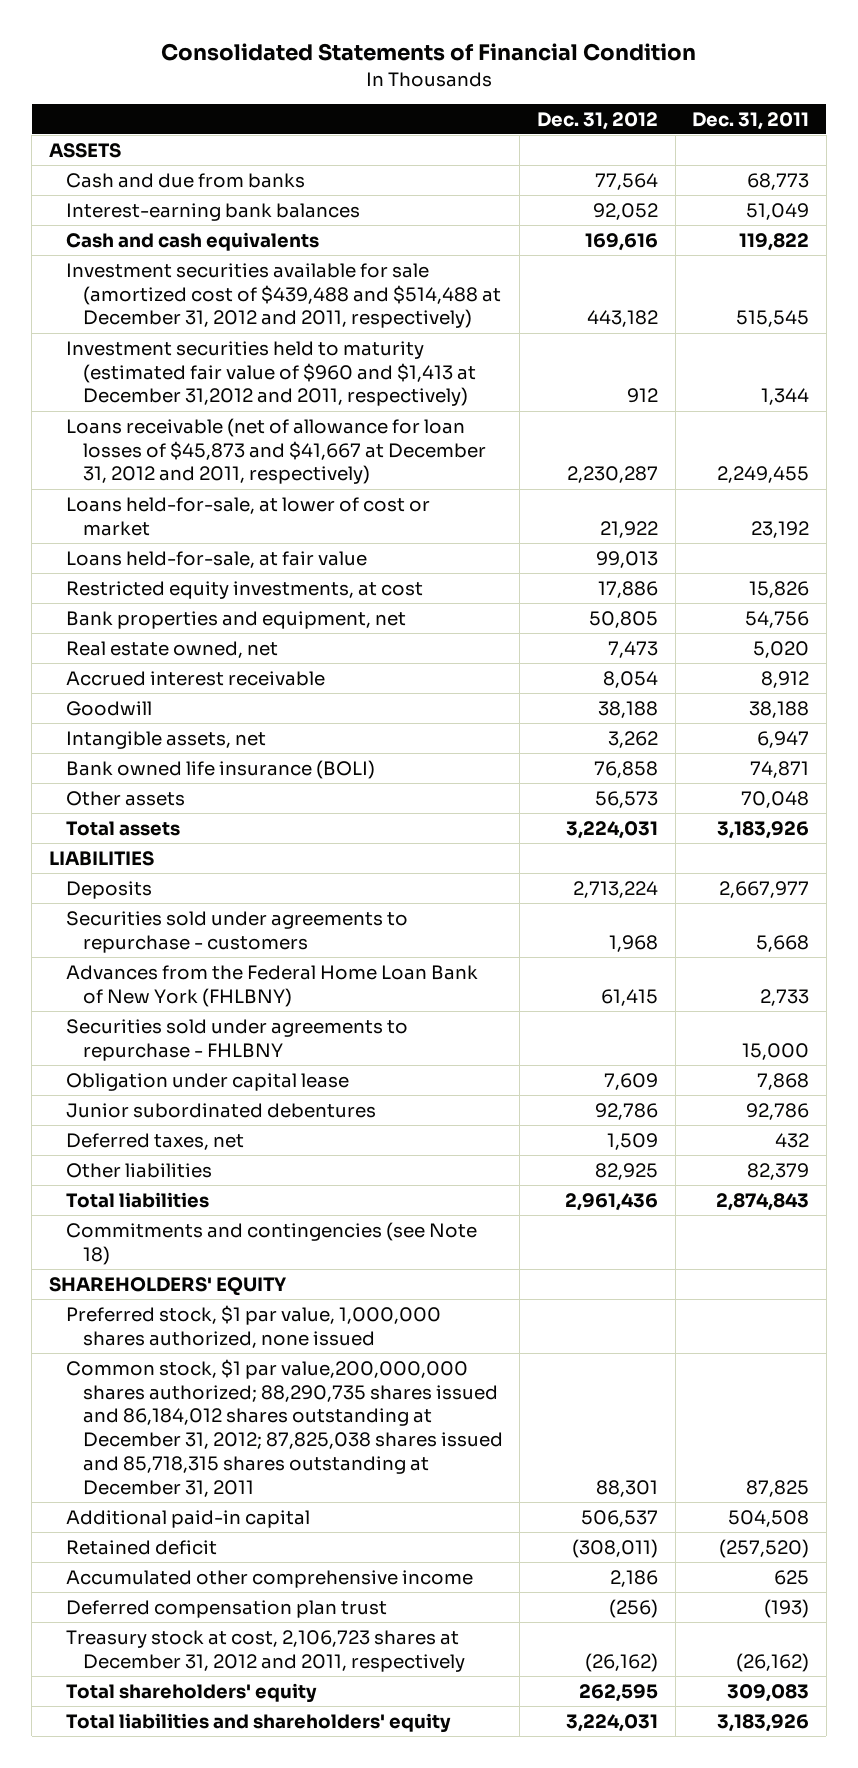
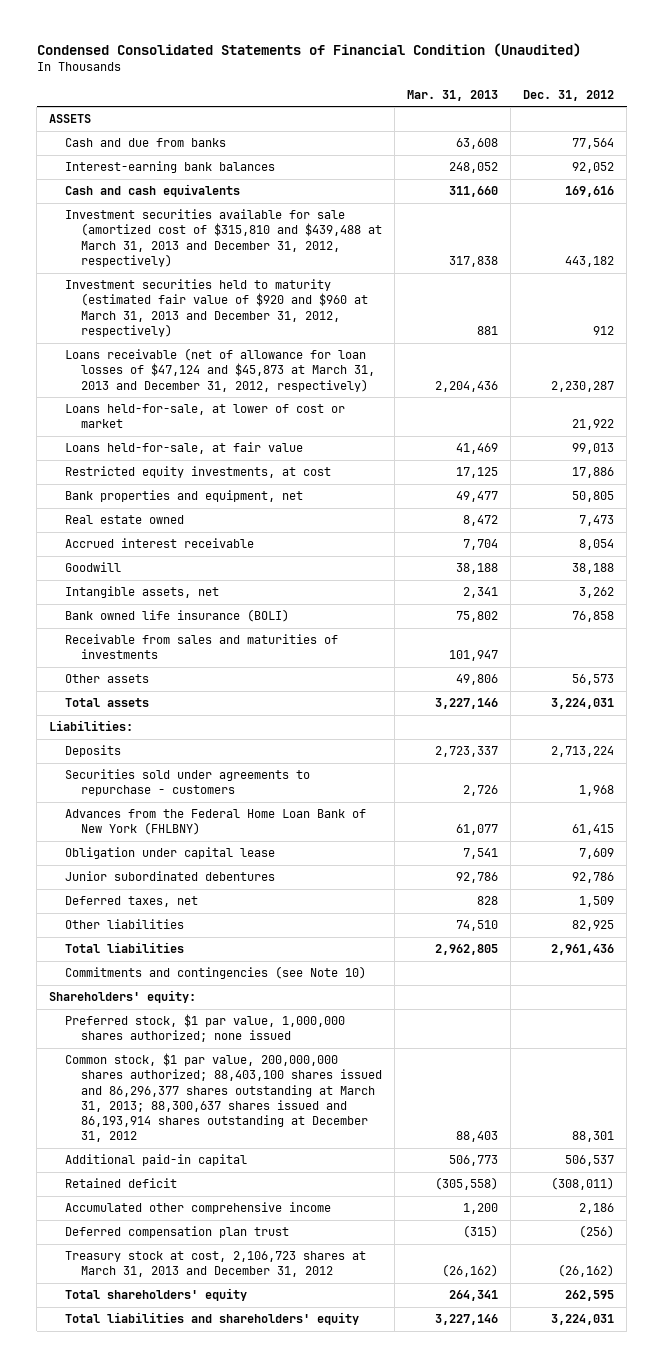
[160,43,696,62] Consolidated Statements of Financial Condition -> [36,42,581,57] Condensed Consolidated Statements of Financial Condition (Unaudited)
[692,111,810,130] Dec. 31, 2011 -> none
none -> [406,89,498,101] Mar. 31, 2013
[65,262,501,329] Investment securities available for sale (amortized cost of $439,488 and $514,488 at December 31, 2012 and 2011, respectively) -> [64,209,382,267] Investment securities available for sale (amortized cost of $315,810 and $439,488 at March 31, 2013 and December 31, 2012, respectively)
[65,340,476,407] Investment securities held to maturity (estimated fair value of $960 and $1,413 at December 31,2012 and 2011, respectively) -> [64,279,368,337] Investment securities held to maturity (estimated fair value of $920 and $960 at March 31, 2013 and December 31, 2012, respectively)
[65,417,486,485] Loans receivable (net of allowance for loan losses of $45,873 and $41,667 at December 31, 2012 and 2011, respectively) -> [64,348,375,392] Loans receivable (net of allowance for loan losses of $47,124 and $45,873 at March 31, 2013 and December 31, 2012, respectively)
[65,640,278,658] Real estate owned, net -> [64,515,184,525] Real estate owned
none -> [64,634,338,660] Receivable from sales and maturities of investments
[48,850,154,866] LIABILITIES -> [49,720,134,732] Liabilities:
[65,1018,408,1061] Securities sold under agreements to repurchase - FHLBNY -> none
[65,1221,477,1265] Commitments and contingencies (see Note 18) -> [64,966,366,980] Commitments and contingencies (see Note 10)
[48,1276,286,1296] SHAREHOLDERS' EQUITY -> [49,990,197,1004] Shareholders' equity:
[65,1304,441,1348] Preferred stock, $1 par value, 1,000,000 shares authorized, none issued -> [64,1014,345,1043] Preferred stock, $1 par value, 1,000,000 shares authorized; none issued
[65,1358,503,1498] Common stock, $1 par value,200,000,000 shares authorized; 88,290,735 shares issued and 86,184,012 shares outstanding at December 31, 2012; 87,825,038 shares issued and 85,718,315 shares outstanding at December 31, 2011 -> [64,1053,382,1143] Common stock, $1 par value, 200,000,000 shares authorized; 88,403,100 shares issued and 86,296,377 shares outstanding at March 31, 2013; 88,300,637 shares issued and 86,193,914 shares outstanding at December 31, 2012
[65,1629,465,1672] Treasury stock at cost, 2,106,723 shares at December 31, 2012 and 2011, respectively -> [64,1251,366,1278] Treasury stock at cost, 2,106,723 shares at March 31, 2013 and December 31, 2012

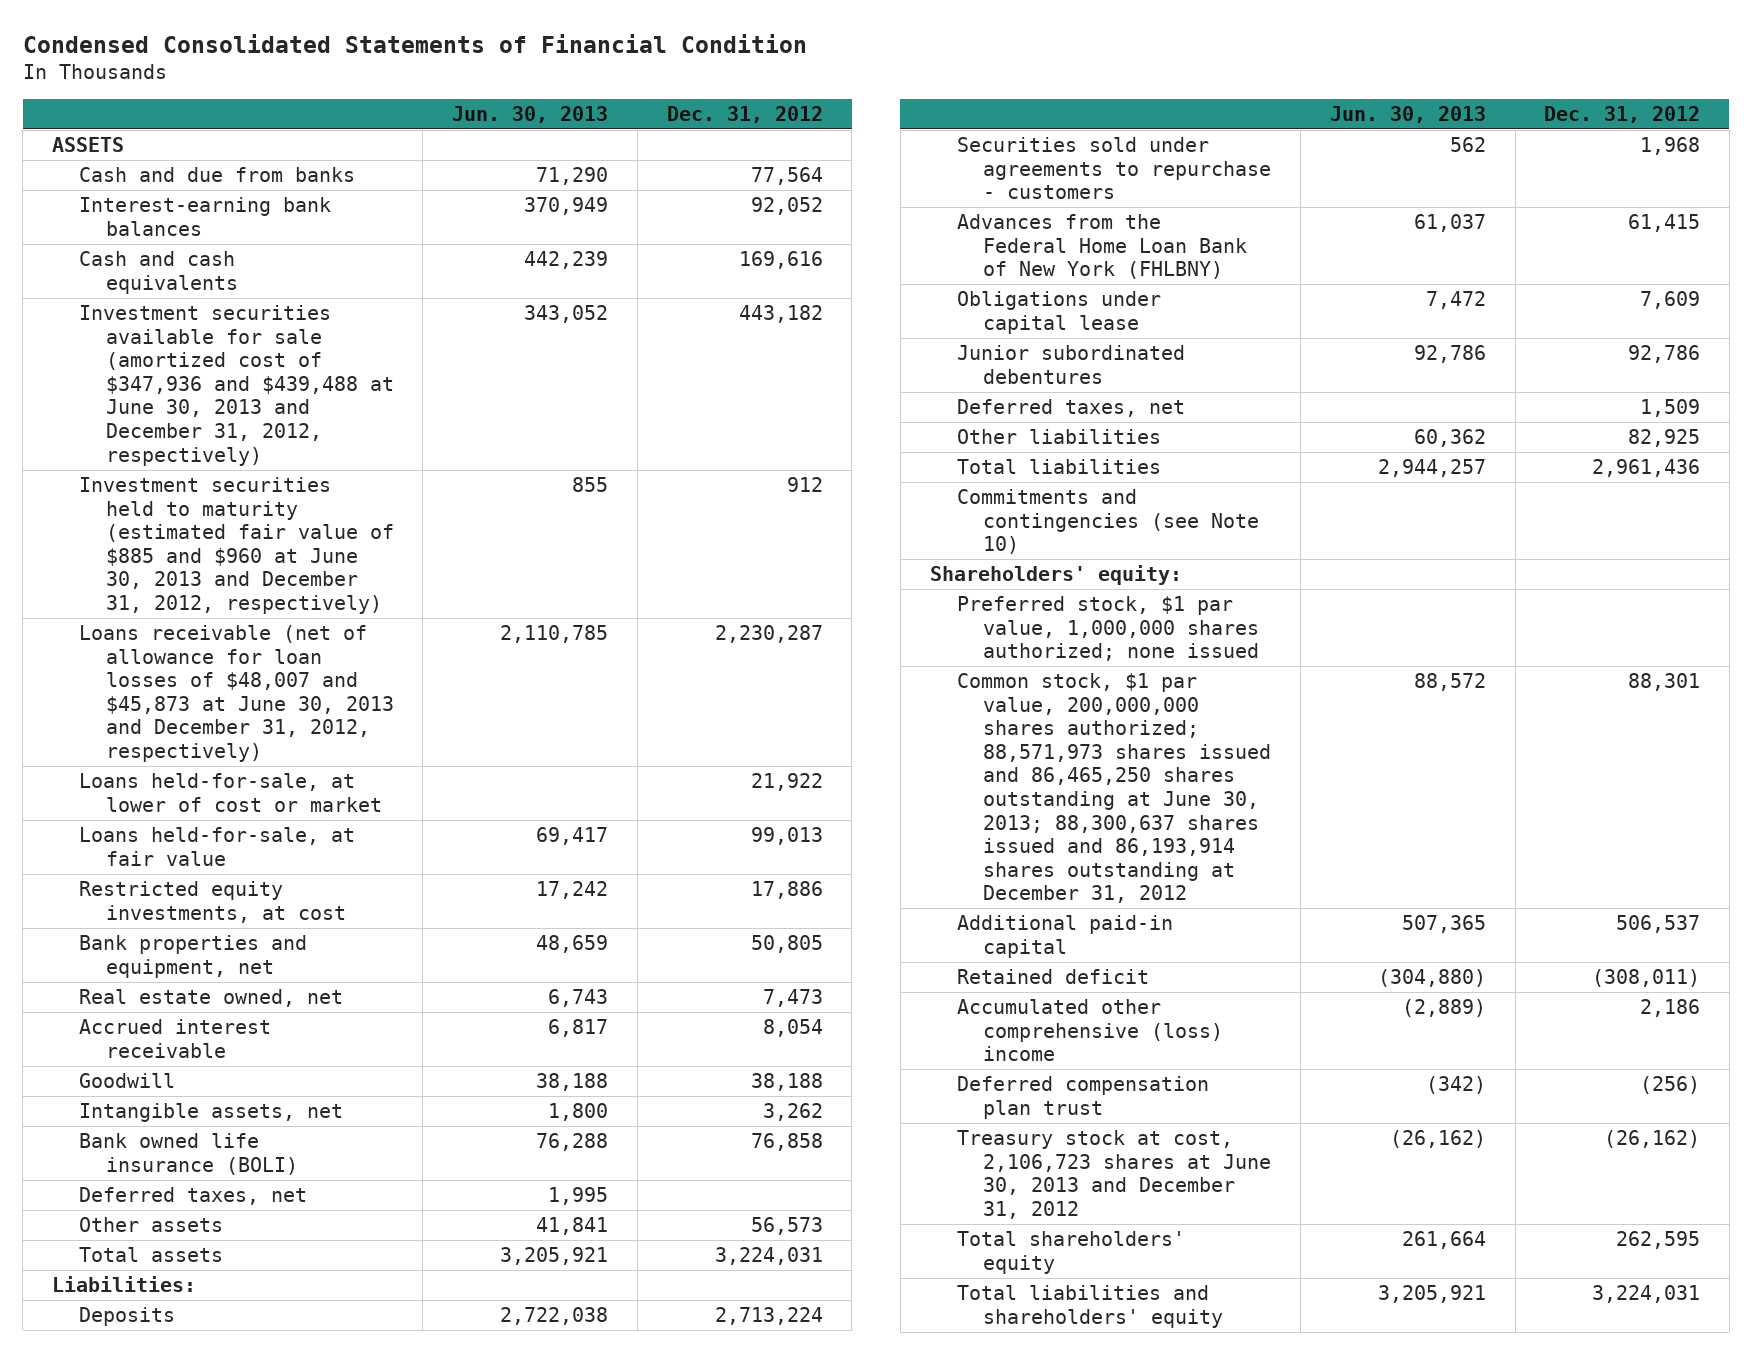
[36,42,581,57] Condensed Consolidated Statements of Financial Condition (Unaudited) -> [22,34,807,54] Condensed Consolidated Statements of Financial Condition
[406,89,498,101] Mar. 31, 2013 -> none
none -> [452,105,609,123] Jun. 30, 2013
[64,209,382,267] Investment securities available for sale (amortized cost of $315,810 and $439,488 at March 31, 2013 and December 31, 2012, respectively) -> [78,305,394,466] Investment securities available for sale (amortized cost of $347,936 and $439,488 at June 30, 2013 and December 31, 2012, respectively)
[64,279,368,337] Investment securities held to maturity (estimated fair value of $920 and $960 at March 31, 2013 and December 31, 2012, respectively) -> [78,477,394,615] Investment securities held to maturity (estimated fair value of $885 and $960 at June 30, 2013 and December 31, 2012, respectively)
[64,348,375,392] Loans receivable (net of allowance for loan losses of $47,124 and $45,873 at March 31, 2013 and December 31, 2012, respectively) -> [78,625,394,763] Loans receivable (net of allowance for loan losses of $48,007 and $45,873 at June 30, 2013 and December 31, 2012, respectively)
[64,515,184,525] Real estate owned -> [78,989,343,1008] Real estate owned, net
[64,634,338,660] Receivable from sales and maturities of investments -> none
none -> [78,1187,307,1206] Deferred taxes, net
[64,847,275,860] Obligation under capital lease -> [956,291,1161,334] Obligations under capital lease
[64,1053,382,1143] Common stock, $1 par value, 200,000,000 shares authorized; 88,403,100 shares issued and 86,296,377 shares outstanding at March 31, 2013; 88,300,637 shares issued and 86,193,914 shares outstanding at December 31, 2012 -> [956,673,1272,904] Common stock, $1 par value, 200,000,000 shares authorized; 88,571,973 shares issued and 86,465,250 shares outstanding at June 30, 2013; 88,300,637 shares issued and 86,193,914 shares outstanding at December 31, 2012
[64,1202,331,1215] Accumulated other comprehensive income -> [956,999,1224,1062] Accumulated other comprehensive (loss) income
[64,1251,366,1278] Treasury stock at cost, 2,106,723 shares at March 31, 2013 and December 31, 2012 -> [956,1130,1272,1219] Treasury stock at cost, 2,106,723 shares at June 30, 2013 and December 31, 2012

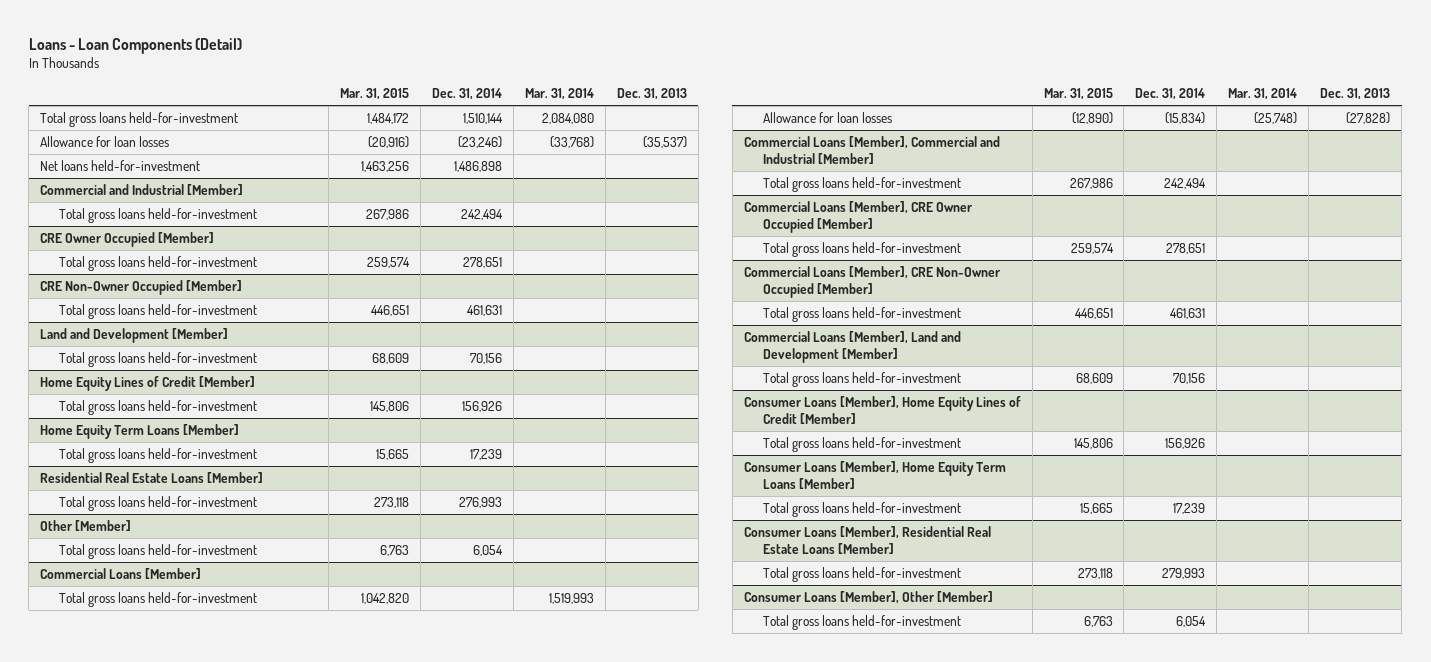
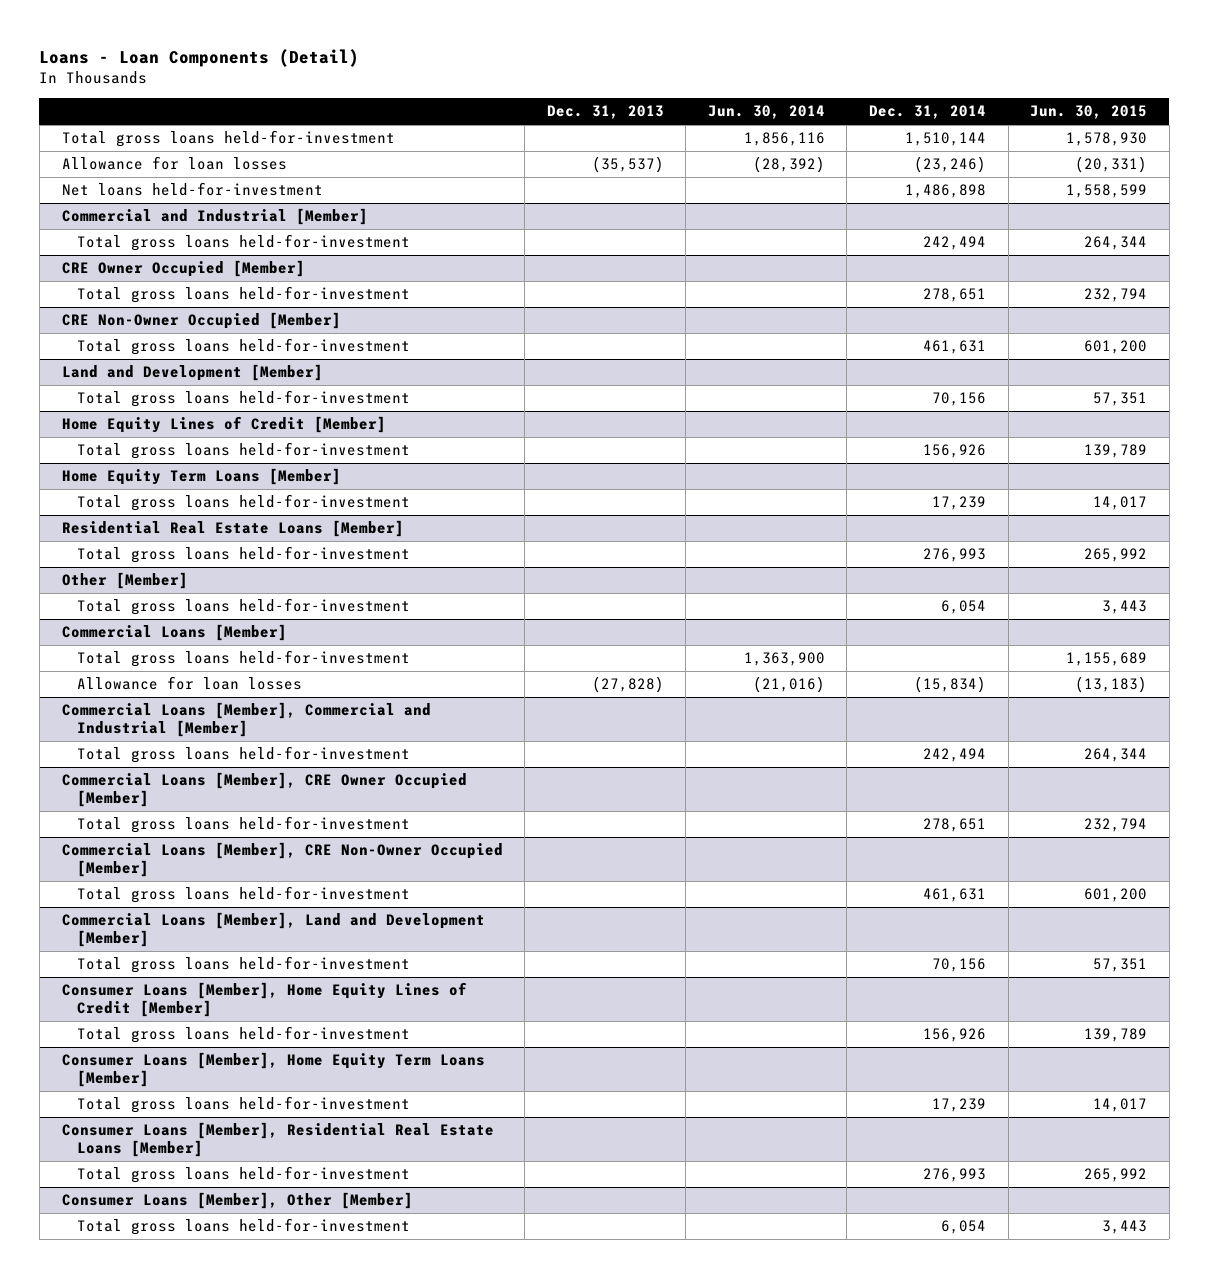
[340,88,410,101] Mar. 31, 2015 -> none
[525,88,595,101] Mar. 31, 2014 -> none
none -> [707,105,825,120] Jun. 30, 2014
none -> [1030,105,1148,120] Jun. 30, 2015
[1162,567,1206,579] 279,993 -> [922,1168,986,1183] 276,993

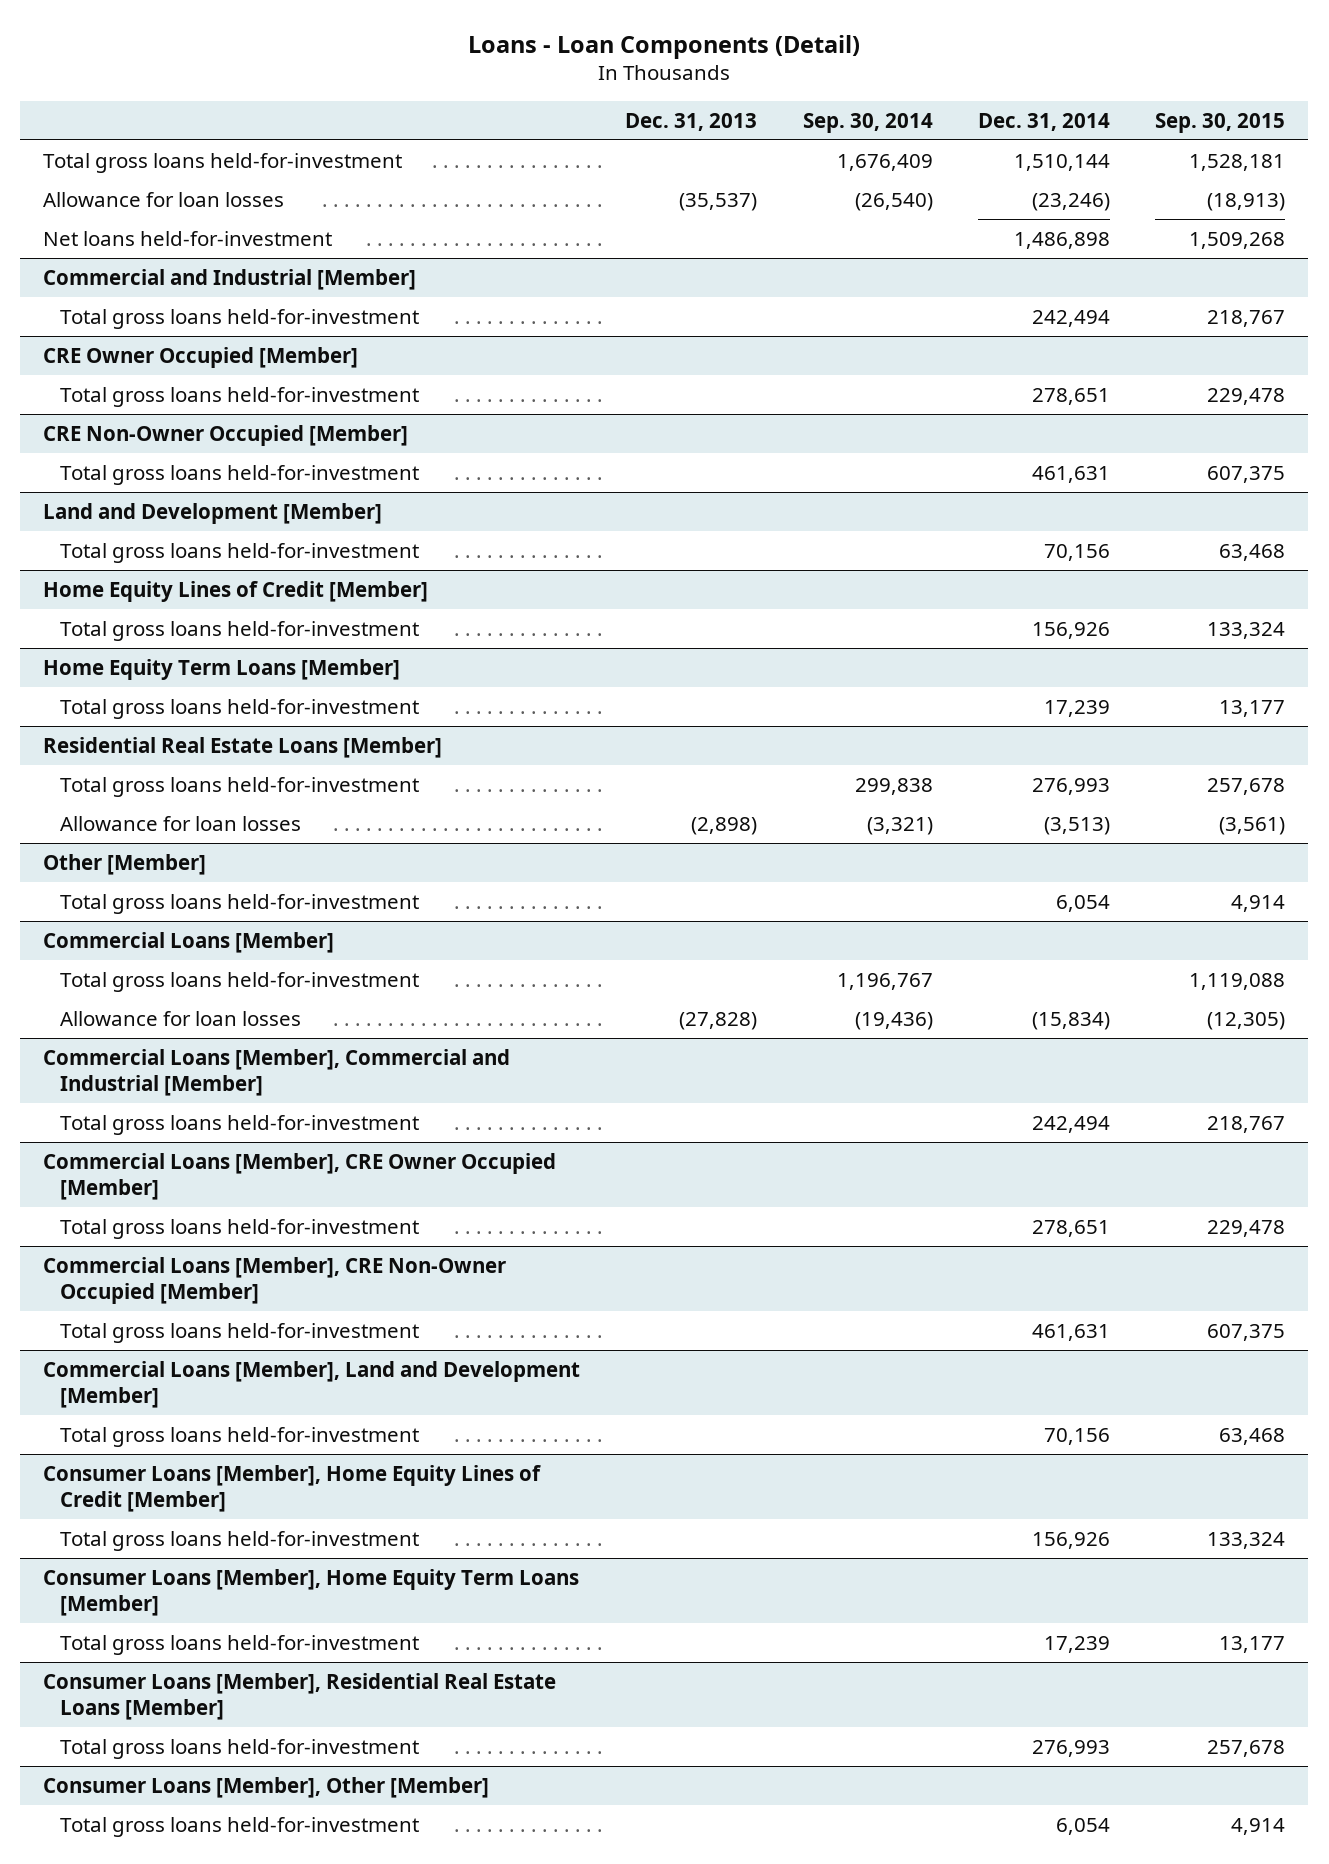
[707,105,825,120] Jun. 30, 2014 -> none
[1030,105,1148,120] Jun. 30, 2015 -> none
none -> [802,112,933,133] Sep. 30, 2014
none -> [1155,112,1286,133] Sep. 30, 2015
none -> [60,815,302,831] Allowance for loan losses

